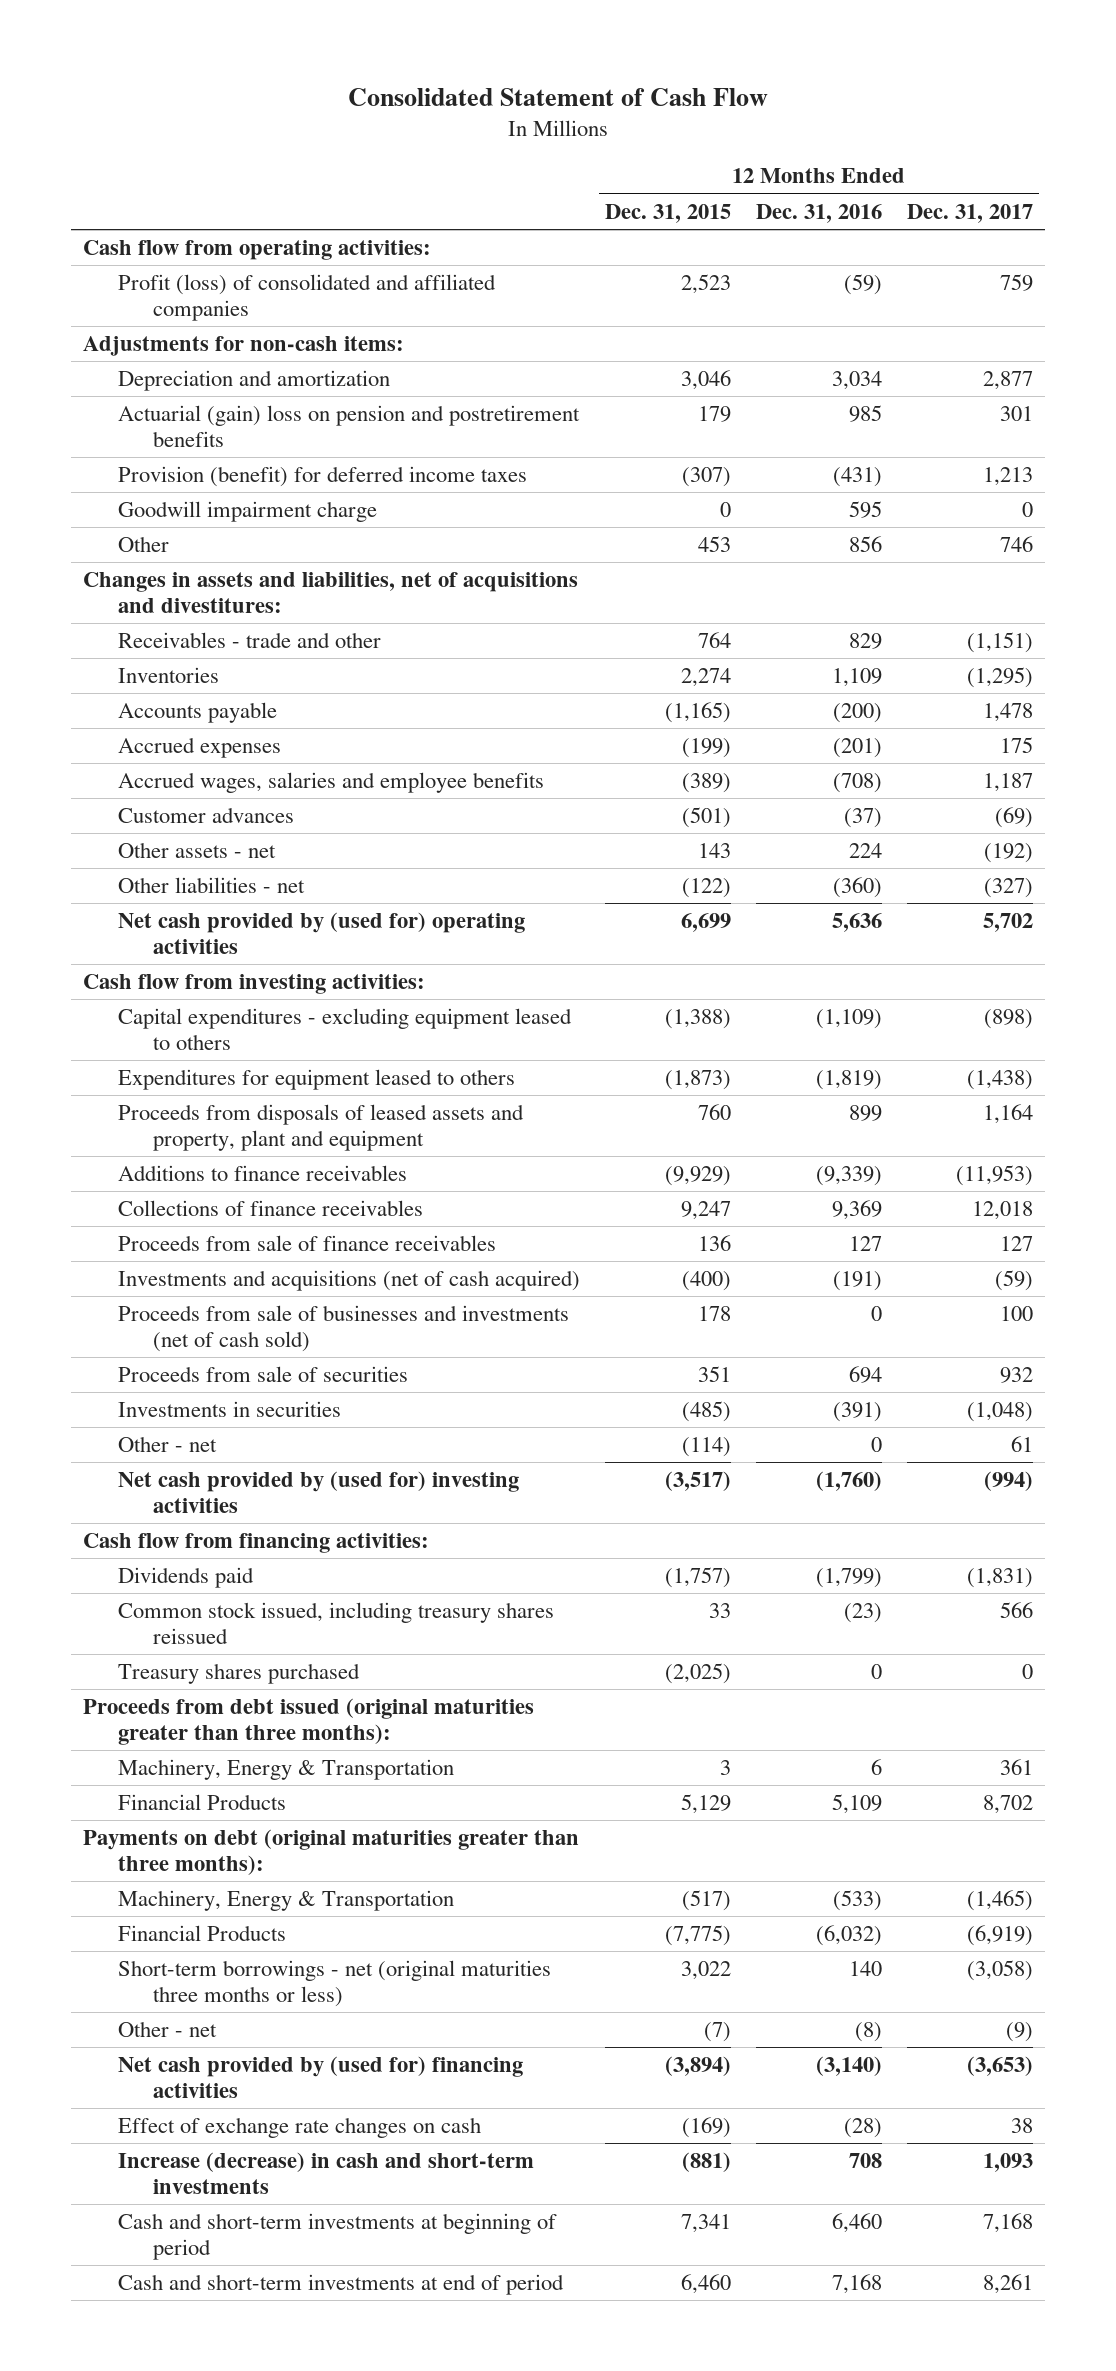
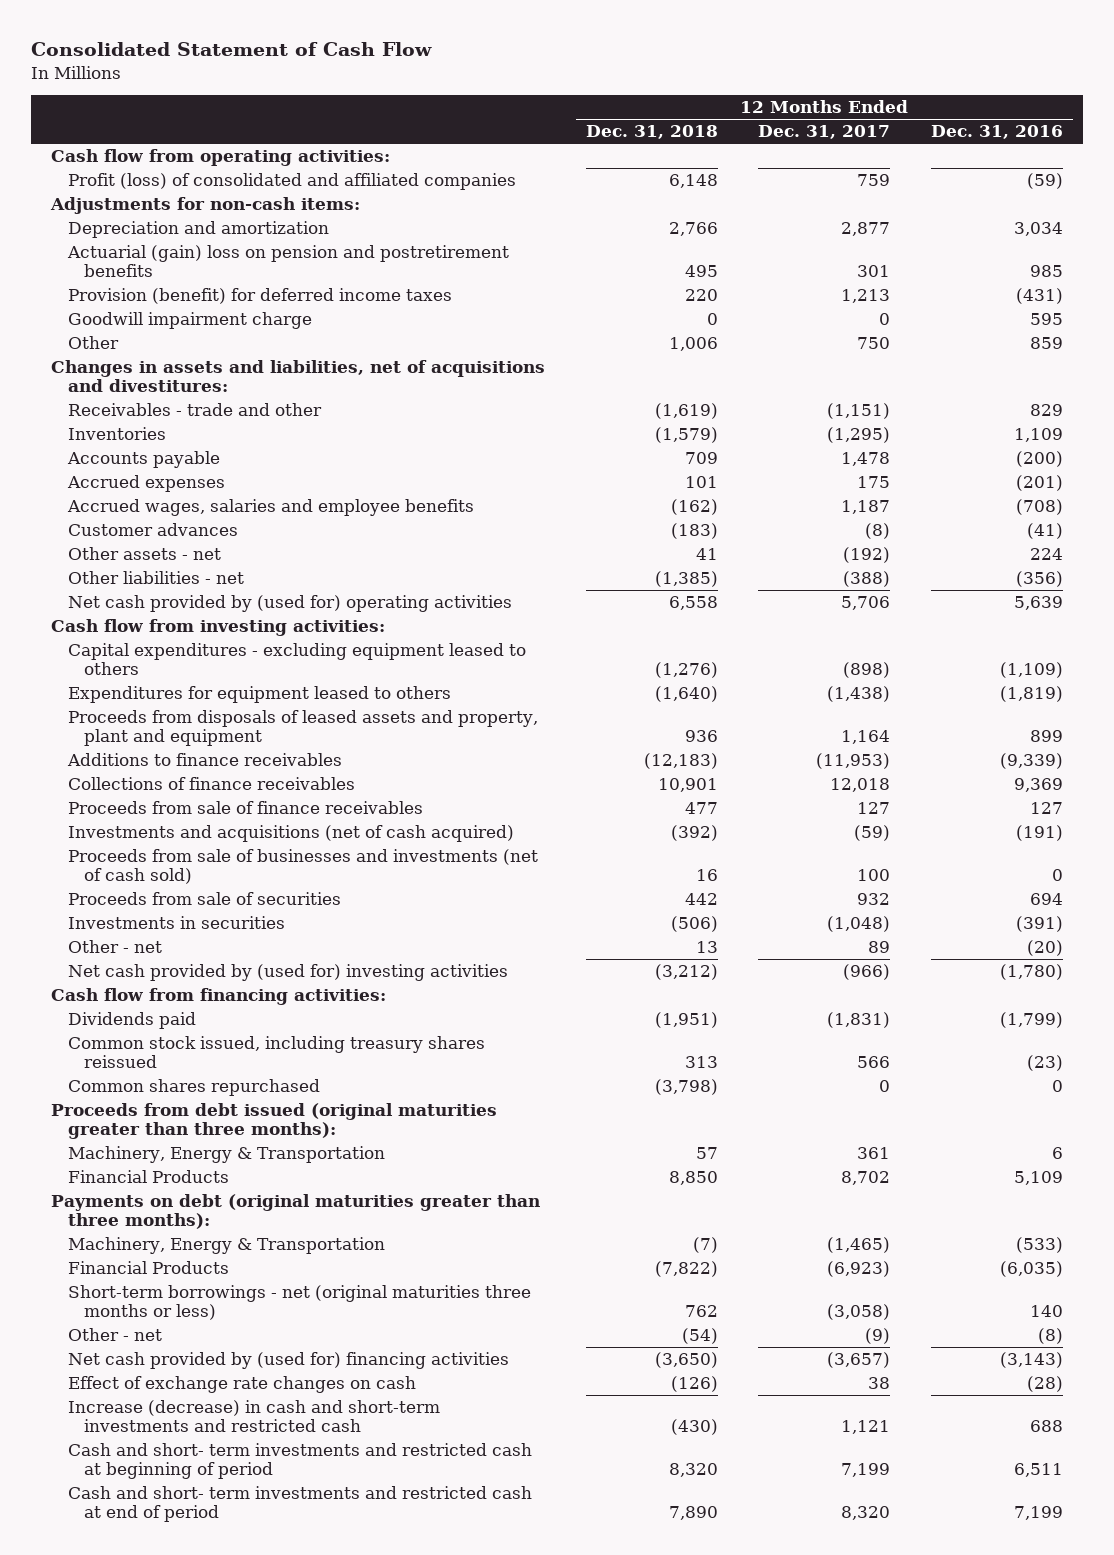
[604,203,731,223] Dec. 31, 2015 -> none
none -> [585,125,718,140] Dec. 31, 2018
[848,536,882,553] 856 -> [1030,337,1064,350] 859
[999,536,1033,553] 746 -> [857,337,891,350] 750
[843,808,882,829] (37) -> [1027,523,1064,540] (41)
[994,807,1033,829] (69) -> [865,523,891,540] (8)
[832,877,882,899] (360) -> [1016,571,1064,588] (356)
[983,878,1033,899] (327) -> [843,571,891,588] (388)
[831,913,882,933] 5,636 -> [1014,596,1064,611] 5,639
[982,913,1033,933] 5,702 -> [841,596,891,611] 5,706
[870,1437,882,1453] 0 -> [1027,940,1064,957] (20)
[1010,1436,1033,1453] 61 -> [868,941,891,954] 89
[815,1471,882,1492] (1,760) -> [1000,964,1064,981] (1,780)
[983,1471,1033,1492] (994) -> [843,964,891,981] (966)
[118,1663,361,1685] Treasury shares purchased -> [67,1079,320,1097] Common shares repurchased
[815,1925,882,1947] (6,032) -> [1000,1261,1064,1278] (6,035)
[966,1925,1033,1947] (6,919) -> [827,1261,891,1278] (6,923)
[815,2056,882,2077] (3,140) -> [1000,1352,1064,1369] (3,143)
[966,2056,1033,2077] (3,653) -> [827,1352,891,1369] (3,657)
[118,2152,535,2195] Increase (decrease) in cash and short-term investments -> [67,1400,440,1433] Increase (decrease) in cash and short-term investments and restricted cash
[848,2153,882,2169] 708 -> [1030,1420,1064,1433] 688
[982,2153,1033,2173] 1,093 -> [841,1420,891,1435] 1,121
[118,2213,558,2261] Cash and short-term investments at beginning of period -> [67,1443,532,1480] Cash and short- term investments and restricted cash at beginning of period
[831,2213,882,2234] 6,460 -> [1014,1463,1064,1478] 6,511
[982,2213,1033,2234] 7,168 -> [841,1463,891,1478] 7,199
[118,2274,565,2296] Cash and short-term investments at end of period -> [67,1486,532,1523] Cash and short- term investments and restricted cash at end of period
[831,2274,882,2295] 7,168 -> [1014,1506,1064,1521] 7,199
[982,2274,1033,2295] 8,261 -> [841,1506,891,1521] 8,320

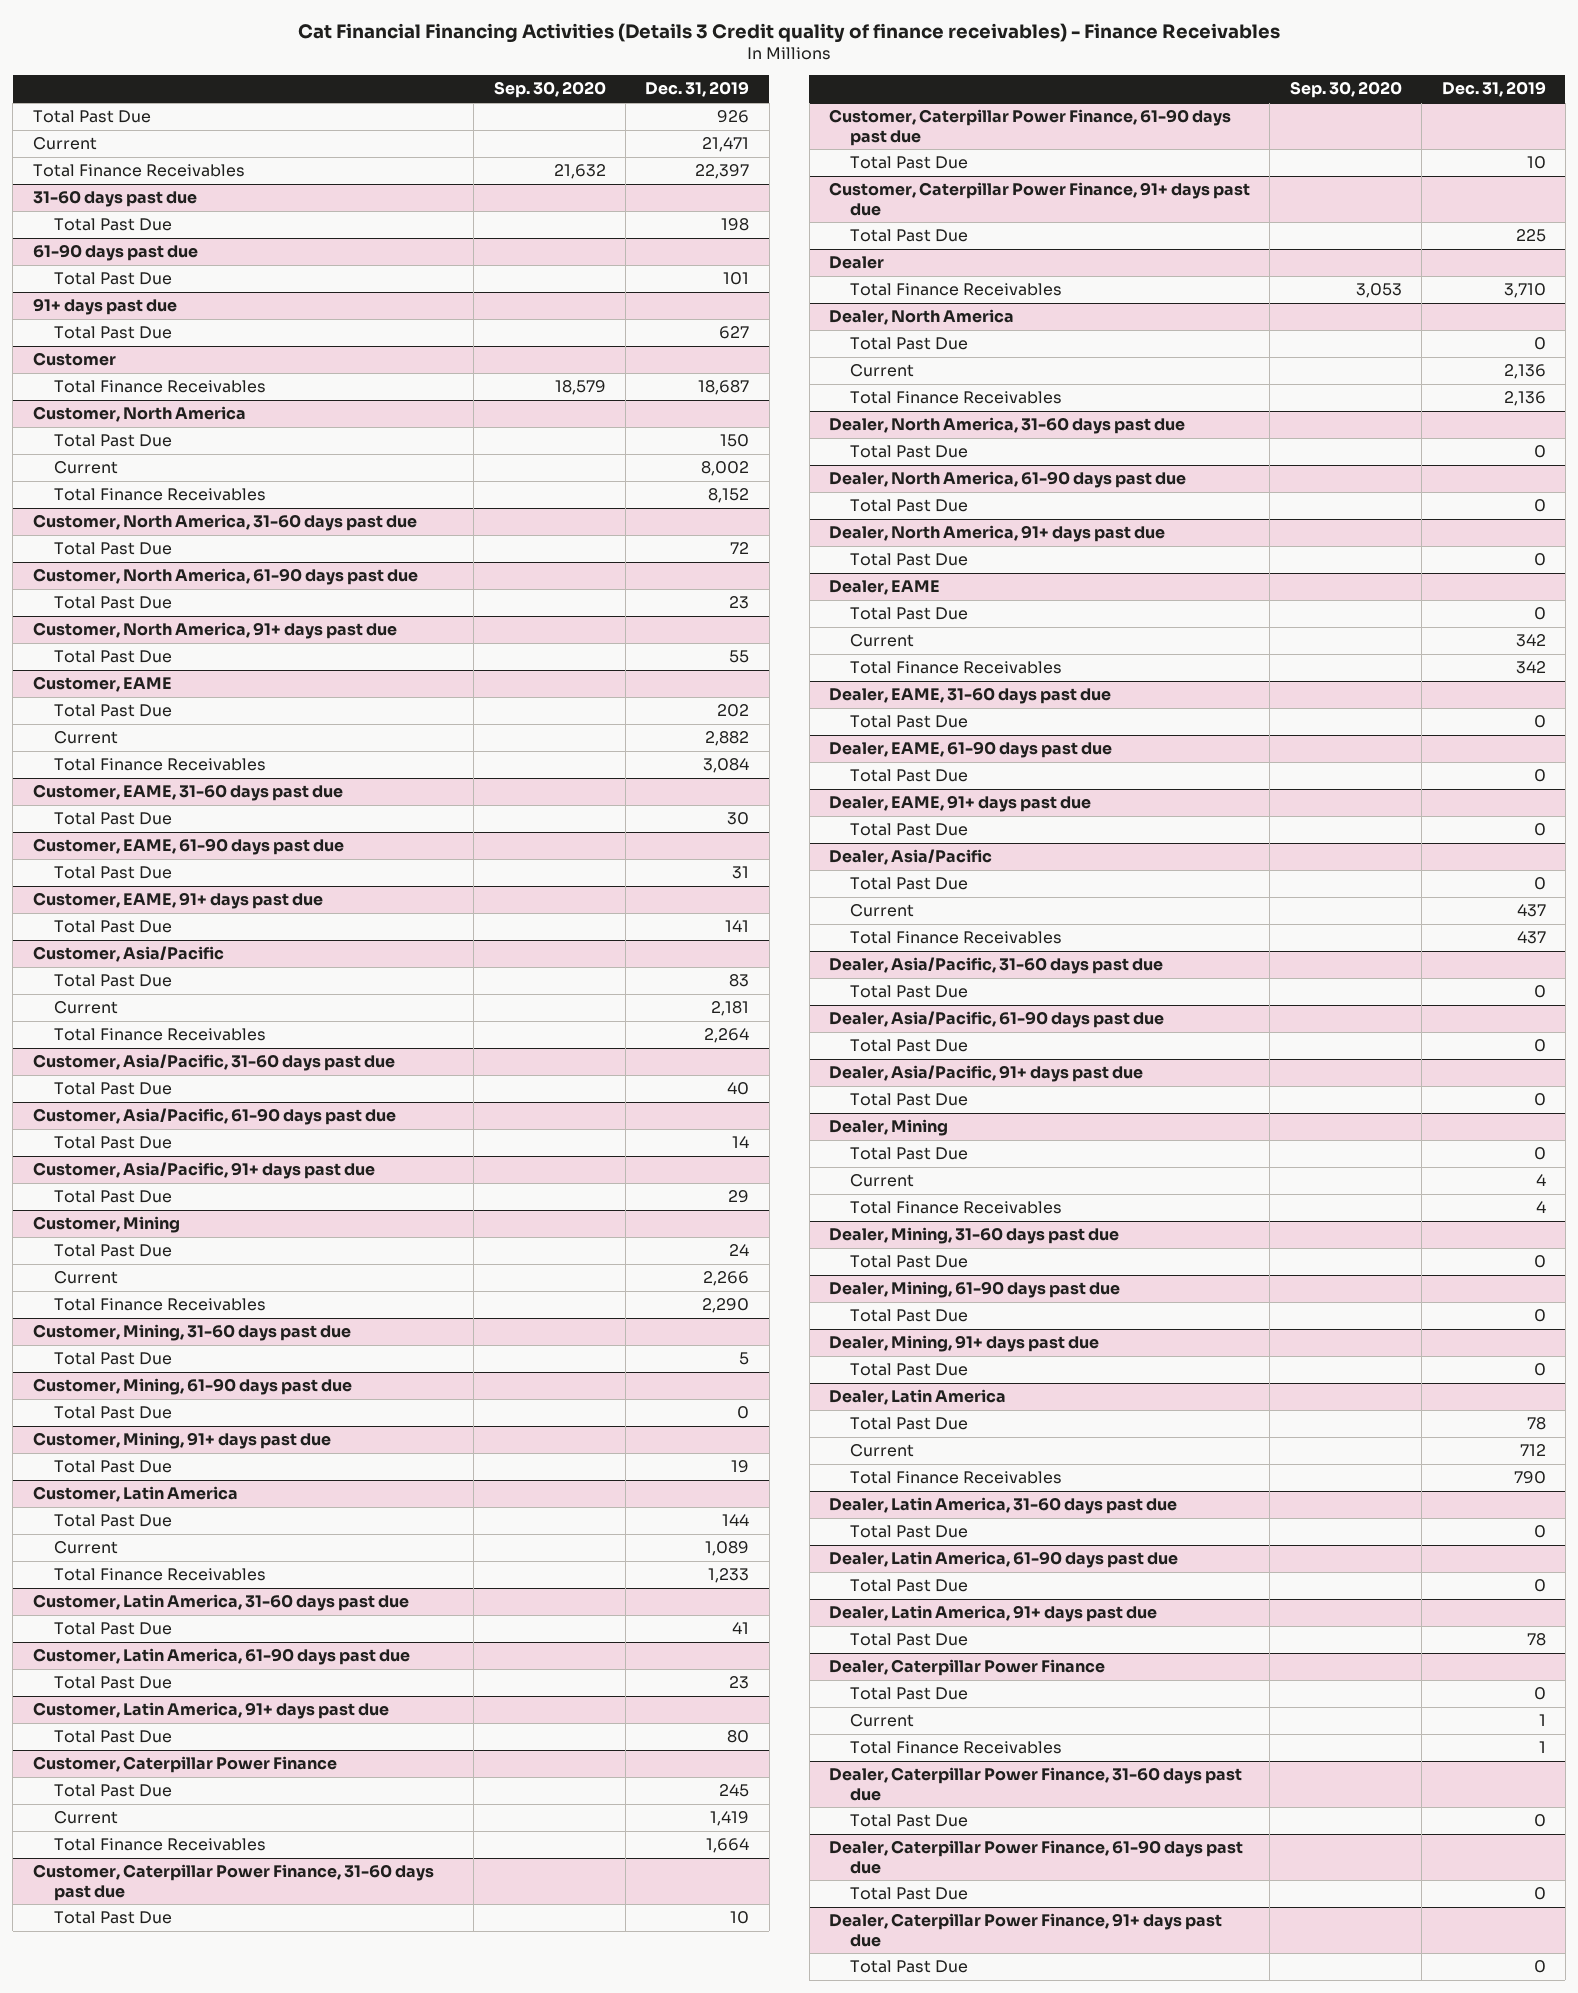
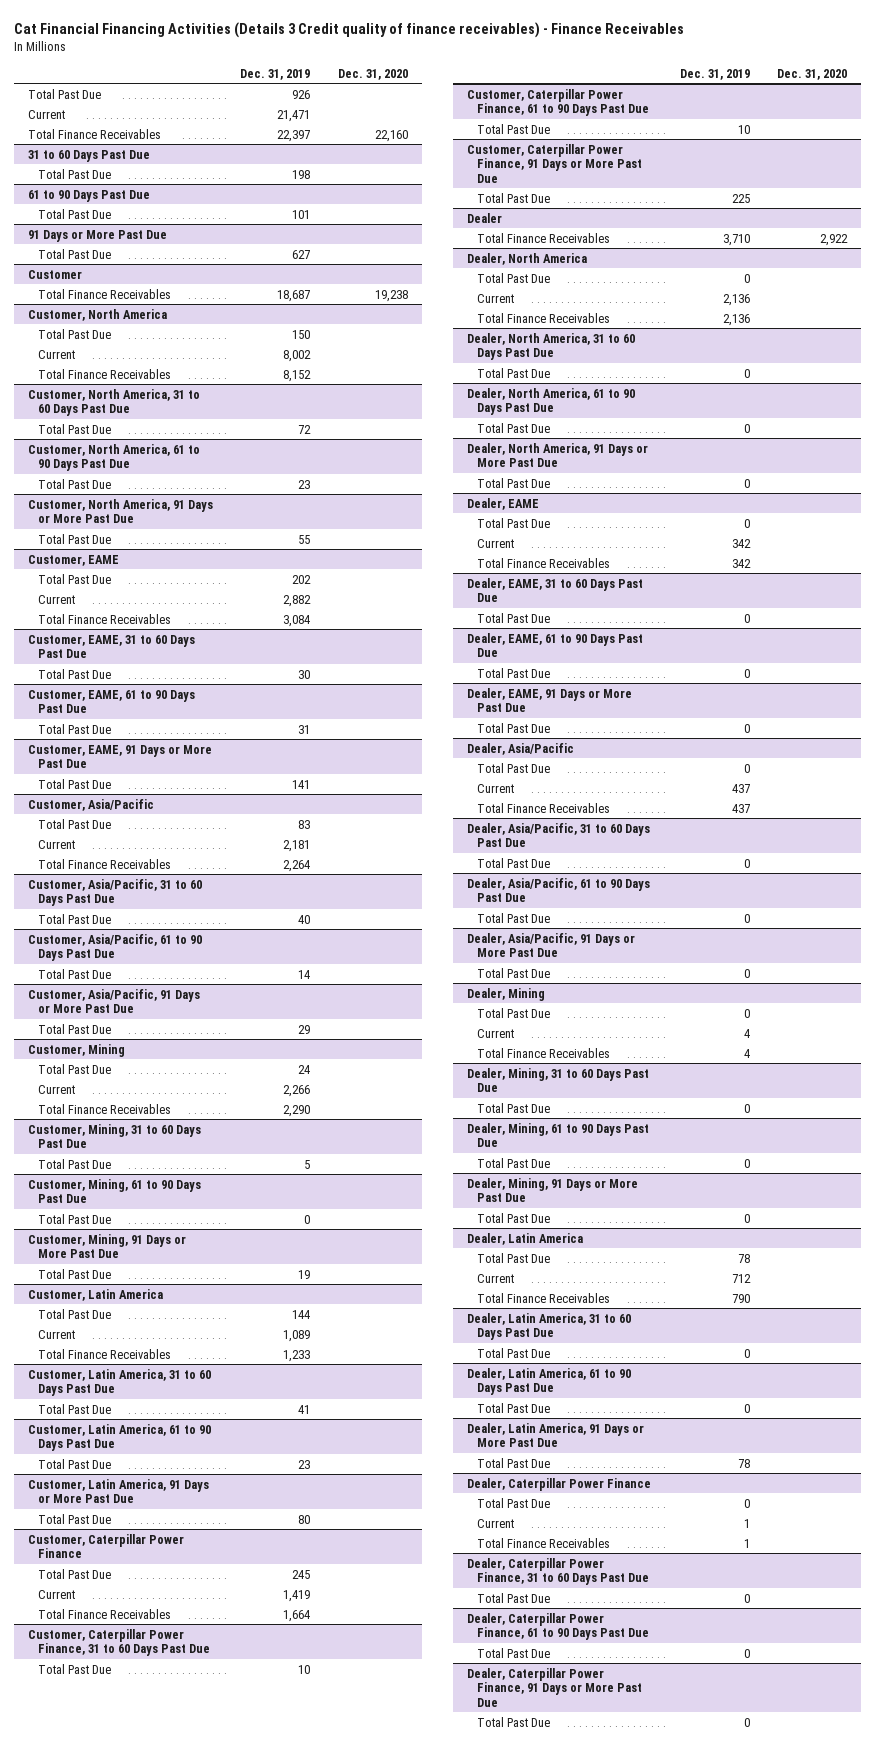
[493,81,606,99] Sep. 30, 2020 -> none
none -> [338,68,409,80] Dec. 31, 2020
[32,190,197,208] 31-60 days past due -> [27,149,150,162] 31 to 60 Days Past Due
[32,244,198,262] 61-90 days past due -> [27,189,150,202] 61 to 90 Days Past Due
[32,298,177,316] 91+ days past due -> [27,229,167,242] 91 Days or More Past Due
[32,514,417,532] Customer, North America, 31-60 days past due -> [27,388,200,417] Customer, North America, 31 to 60 Days Past Due
[32,568,418,586] Customer, North America, 61-90 days past due -> [27,443,200,472] Customer, North America, 61 to 90 Days Past Due
[32,622,397,640] Customer, North America, 91+ days past due -> [27,498,213,524] Customer, North America, 91 Days or More Past Due
[32,784,343,802] Customer, EAME, 31-60 days past due -> [27,634,195,659] Customer, EAME, 31 to 60 Days Past Due
[32,838,344,856] Customer, EAME, 61-90 days past due -> [27,689,195,714] Customer, EAME, 61 to 90 Days Past Due
[32,892,323,910] Customer, EAME, 91+ days past due -> [27,744,212,769] Customer, EAME, 91 Days or More Past Due
[32,1054,395,1072] Customer, Asia/Pacific, 31-60 days past due -> [27,878,202,907] Customer, Asia/Pacific, 31 to 60 Days Past Due
[32,1108,396,1126] Customer, Asia/Pacific, 61-90 days past due -> [27,933,202,962] Customer, Asia/Pacific, 61 to 90 Days Past Due
[32,1162,375,1180] Customer, Asia/Pacific, 91+ days past due -> [27,988,200,1014] Customer, Asia/Pacific, 91 Days or More Past Due
[32,1324,351,1342] Customer, Mining, 31-60 days past due -> [27,1123,201,1149] Customer, Mining, 31 to 60 Days Past Due
[32,1378,352,1396] Customer, Mining, 61-90 days past due -> [27,1178,201,1204] Customer, Mining, 61 to 90 Days Past Due
[32,1432,331,1450] Customer, Mining, 91+ days past due -> [27,1233,186,1259] Customer, Mining, 91 Days or More Past Due
[32,1594,409,1612] Customer, Latin America, 31-60 days past due -> [27,1368,211,1397] Customer, Latin America, 31 to 60 Days Past Due
[32,1648,410,1666] Customer, Latin America, 61-90 days past due -> [27,1423,211,1452] Customer, Latin America, 61 to 90 Days Past Due
[32,1702,389,1720] Customer, Latin America, 91+ days past due -> [27,1478,209,1504] Customer, Latin America, 91 Days or More Past Due
[32,1864,434,1901] Customer, Caterpillar Power Finance, 31-60 days past due -> [27,1628,210,1657] Customer, Caterpillar Power Finance, 31 to 60 Days Past Due
[828,109,1231,146] Customer, Caterpillar Power Finance, 61-90 days past due -> [467,88,650,117] Customer, Caterpillar Power Finance, 61 to 90 Days Past Due
[828,182,1250,216] Customer, Caterpillar Power Finance, 91+ days past due -> [467,143,643,183] Customer, Caterpillar Power Finance, 91 Days or More Past Due
[828,417,1185,435] Dealer, North America, 31-60 days past due -> [467,332,636,361] Dealer, North America, 31 to 60 Days Past Due
[828,471,1186,489] Dealer, North America, 61-90 days past due -> [467,387,636,416] Dealer, North America, 61 to 90 Days Past Due
[828,525,1165,543] Dealer, North America, 91+ days past due -> [467,442,649,468] Dealer, North America, 91 Days or More Past Due
[828,687,1111,705] Dealer, EAME, 31-60 days past due -> [467,577,644,603] Dealer, EAME, 31 to 60 Days Past Due
[828,741,1112,759] Dealer, EAME, 61-90 days past due -> [467,632,644,658] Dealer, EAME, 61 to 90 Days Past Due
[828,795,1091,813] Dealer, EAME, 91+ days past due -> [467,687,633,713] Dealer, EAME, 91 Days or More Past Due
[828,957,1163,975] Dealer, Asia/Pacific, 31-60 days past due -> [467,822,651,848] Dealer, Asia/Pacific, 31 to 60 Days Past Due
[828,1011,1164,1029] Dealer, Asia/Pacific, 61-90 days past due -> [467,877,651,903] Dealer, Asia/Pacific, 61 to 90 Days Past Due
[828,1065,1143,1083] Dealer, Asia/Pacific, 91+ days past due -> [467,932,636,958] Dealer, Asia/Pacific, 91 Days or More Past Due
[828,1227,1119,1245] Dealer, Mining, 31-60 days past due -> [467,1067,650,1093] Dealer, Mining, 31 to 60 Days Past Due
[828,1281,1120,1299] Dealer, Mining, 61-90 days past due -> [467,1122,650,1148] Dealer, Mining, 61 to 90 Days Past Due
[828,1335,1099,1353] Dealer, Mining, 91+ days past due -> [467,1177,639,1203] Dealer, Mining, 91 Days or More Past Due
[828,1497,1177,1515] Dealer, Latin America, 31-60 days past due -> [467,1312,632,1341] Dealer, Latin America, 31 to 60 Days Past Due
[828,1551,1178,1569] Dealer, Latin America, 61-90 days past due -> [467,1367,632,1396] Dealer, Latin America, 61 to 90 Days Past Due
[828,1605,1157,1623] Dealer, Latin America, 91+ days past due -> [467,1422,645,1448] Dealer, Latin America, 91 Days or More Past Due
[828,1767,1242,1801] Dealer, Caterpillar Power Finance, 31-60 days past due -> [467,1557,650,1586] Dealer, Caterpillar Power Finance, 31 to 60 Days Past Due
[828,1840,1243,1874] Dealer, Caterpillar Power Finance, 61-90 days past due -> [467,1612,650,1641] Dealer, Caterpillar Power Finance, 61 to 90 Days Past Due
[828,1913,1222,1947] Dealer, Caterpillar Power Finance, 91+ days past due -> [467,1667,643,1707] Dealer, Caterpillar Power Finance, 91 Days or More Past Due

